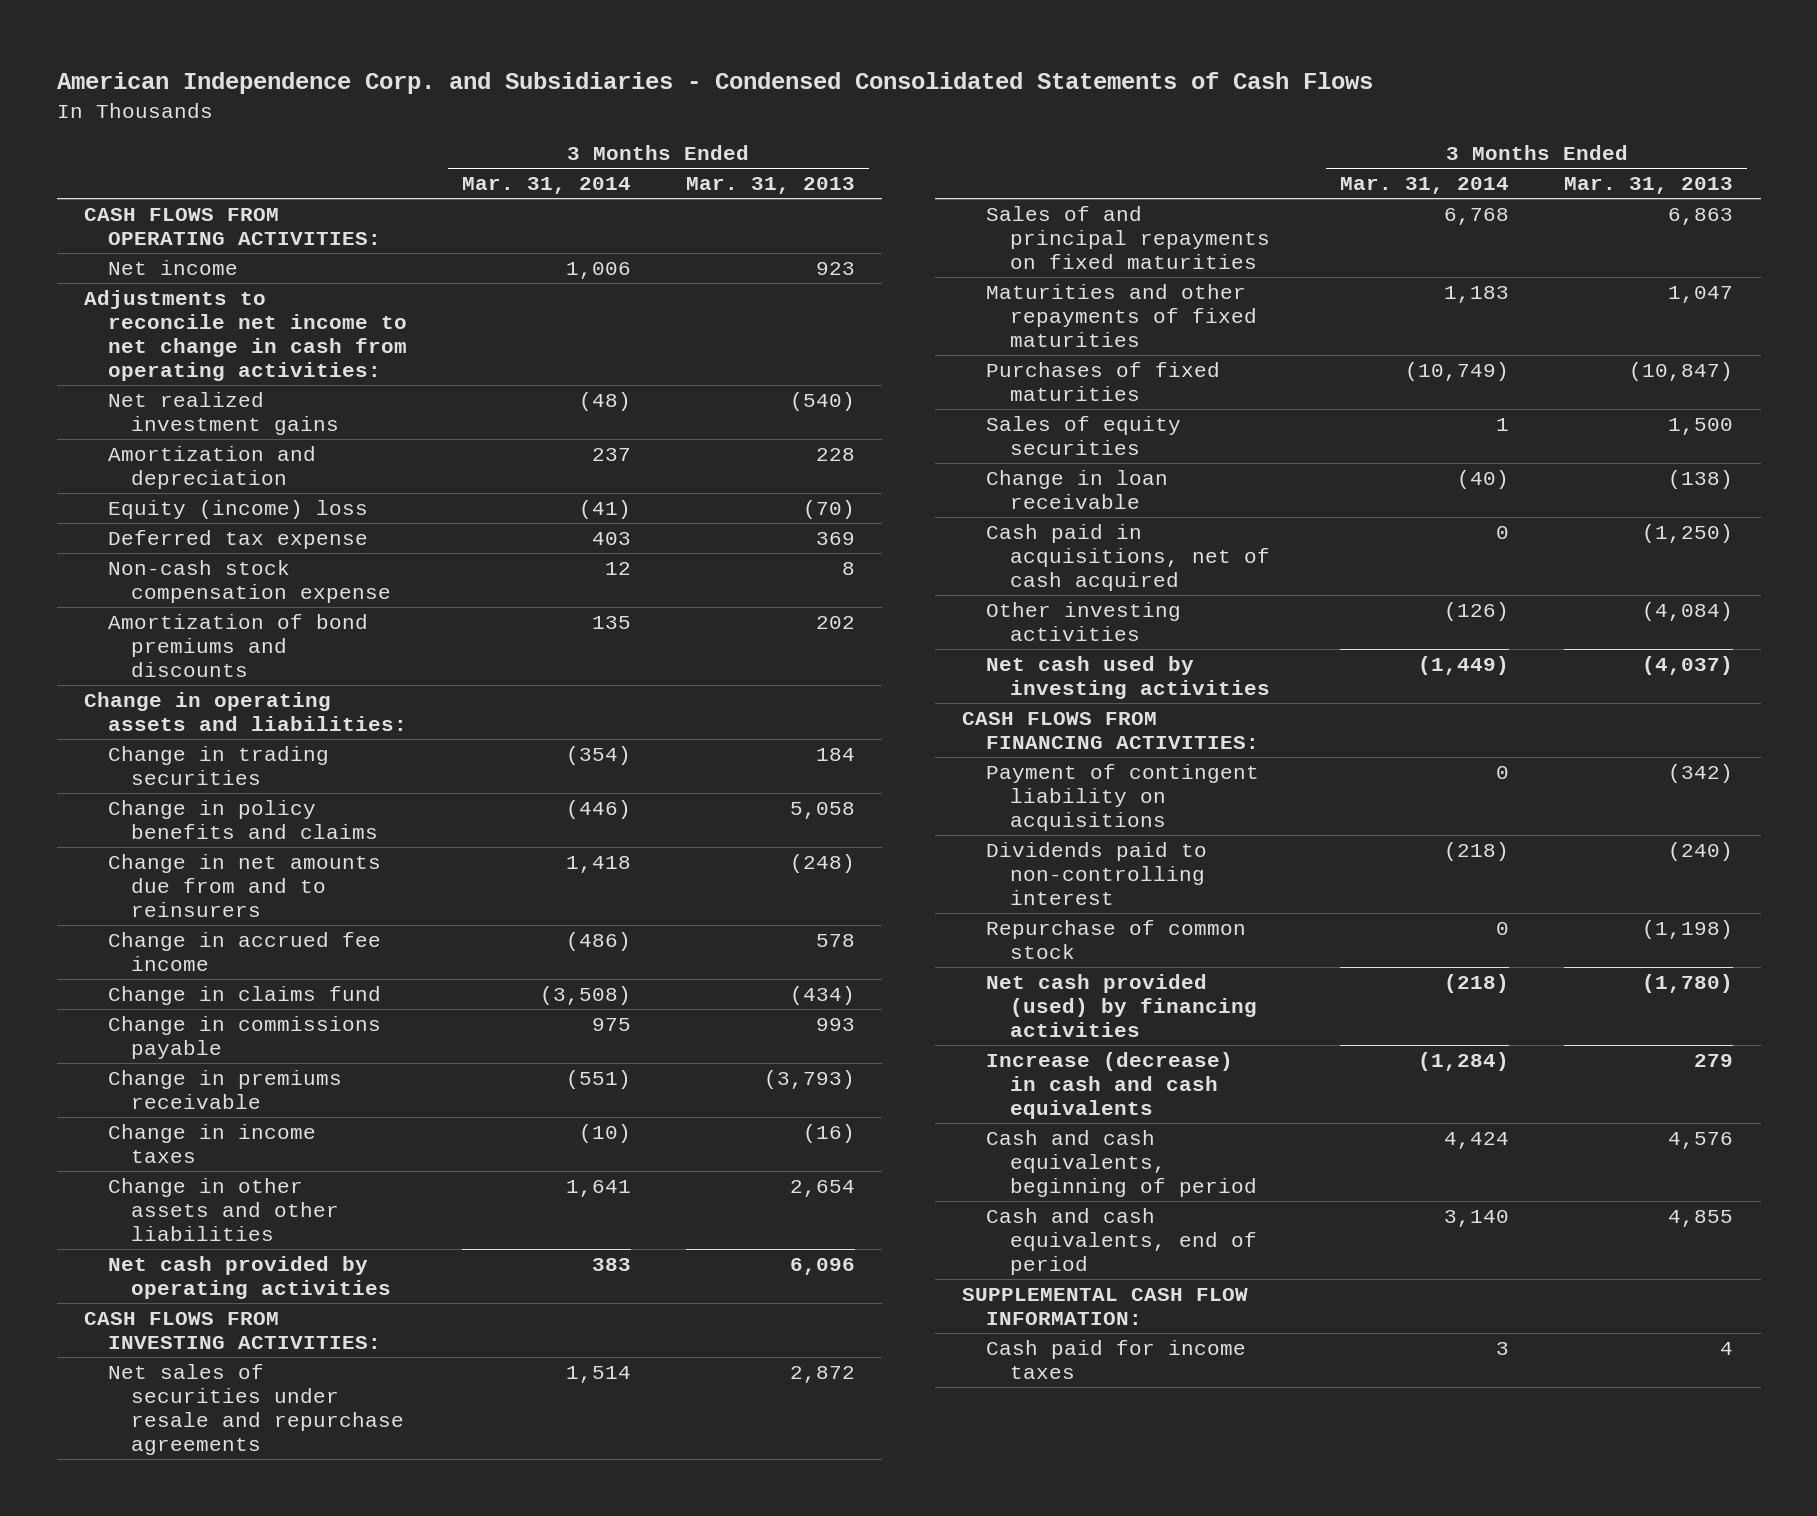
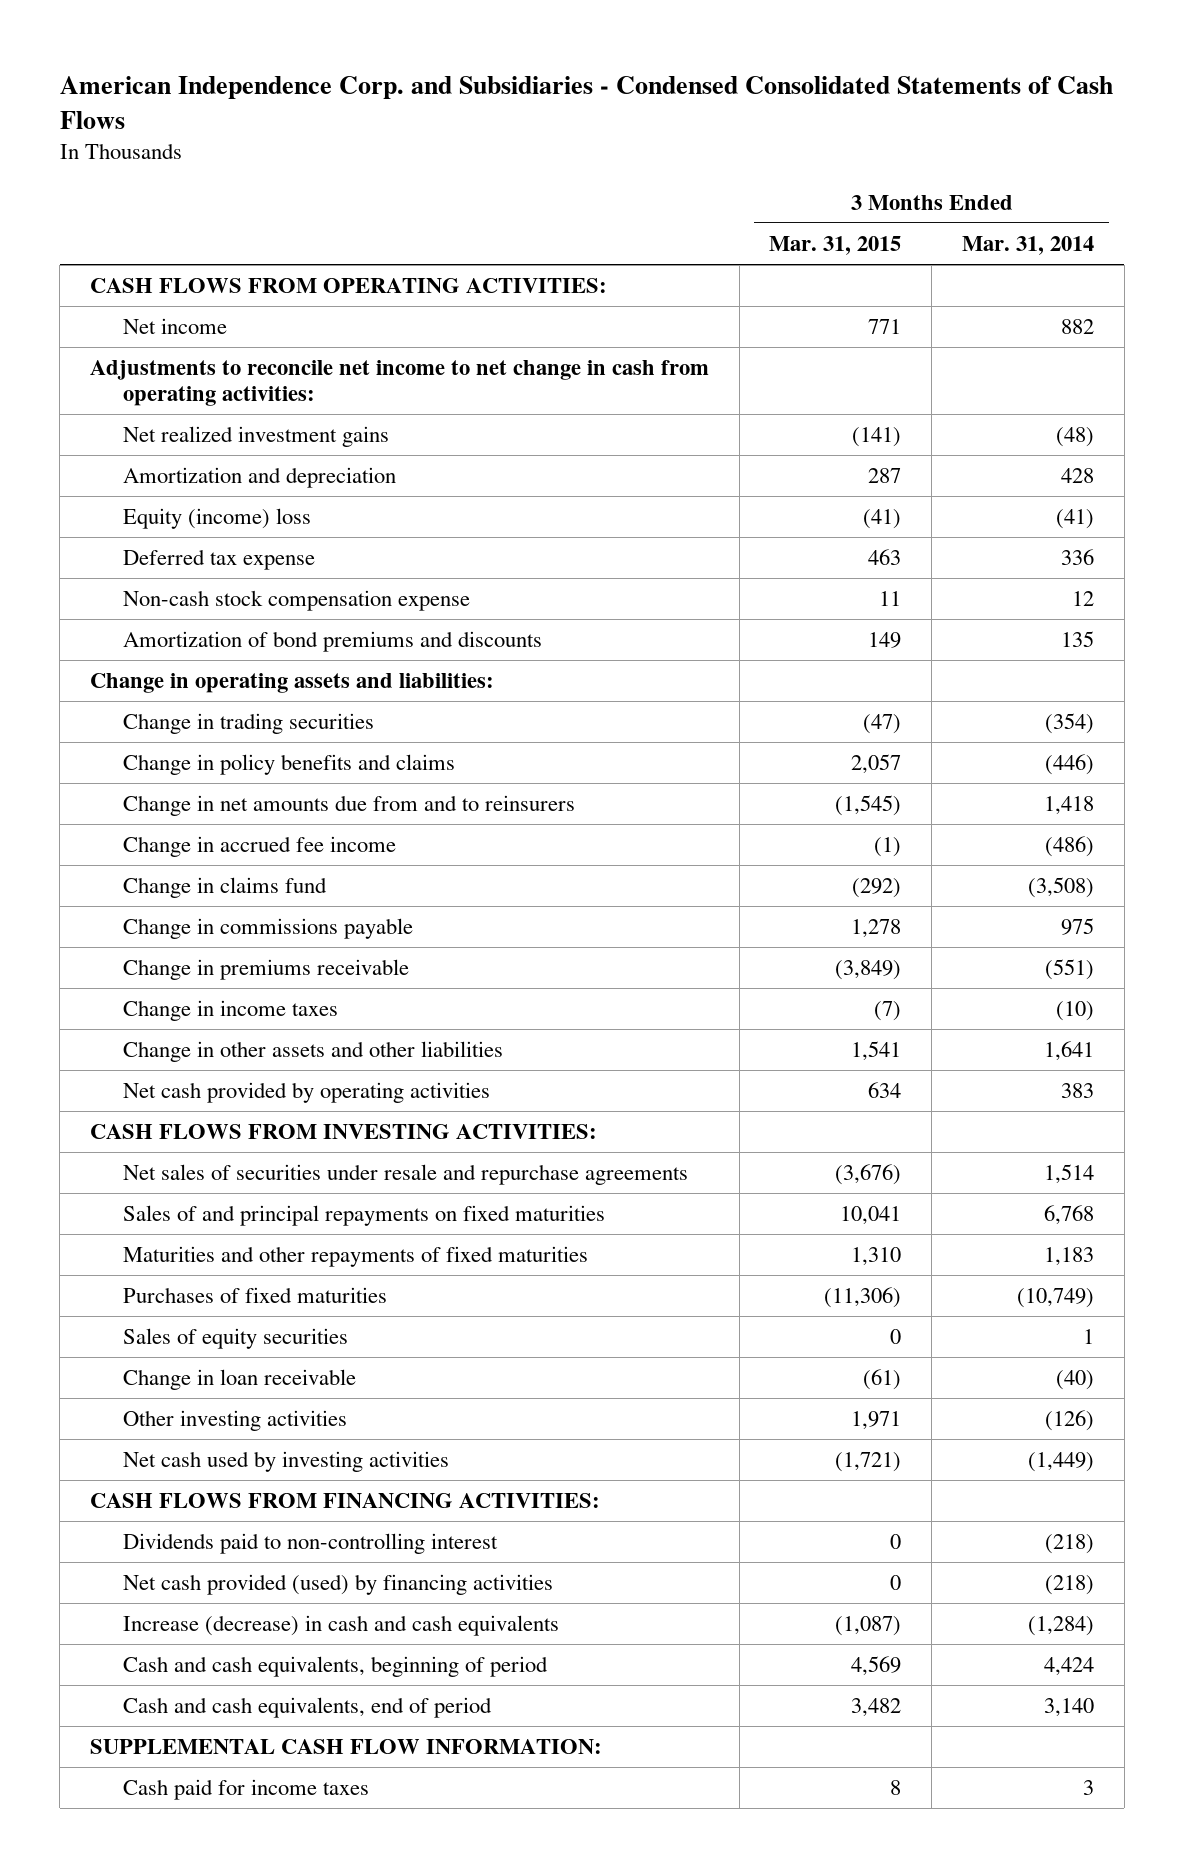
[685,177,855,195] Mar. 31, 2013 -> none
none -> [769,235,902,255] Mar. 31, 2015
[565,261,631,279] 1,006 -> [1060,318,1094,334] 882
[591,447,631,461] 237 -> [1060,467,1094,483] 428
[591,531,631,545] 403 -> [1060,548,1094,565] 336
[986,523,1270,592] Cash paid in acquisitions, net of cash acquired -> none
[986,763,1260,832] Payment of contingent liability on acquisitions -> none
[986,919,1247,959] Repurchase of common stock -> none

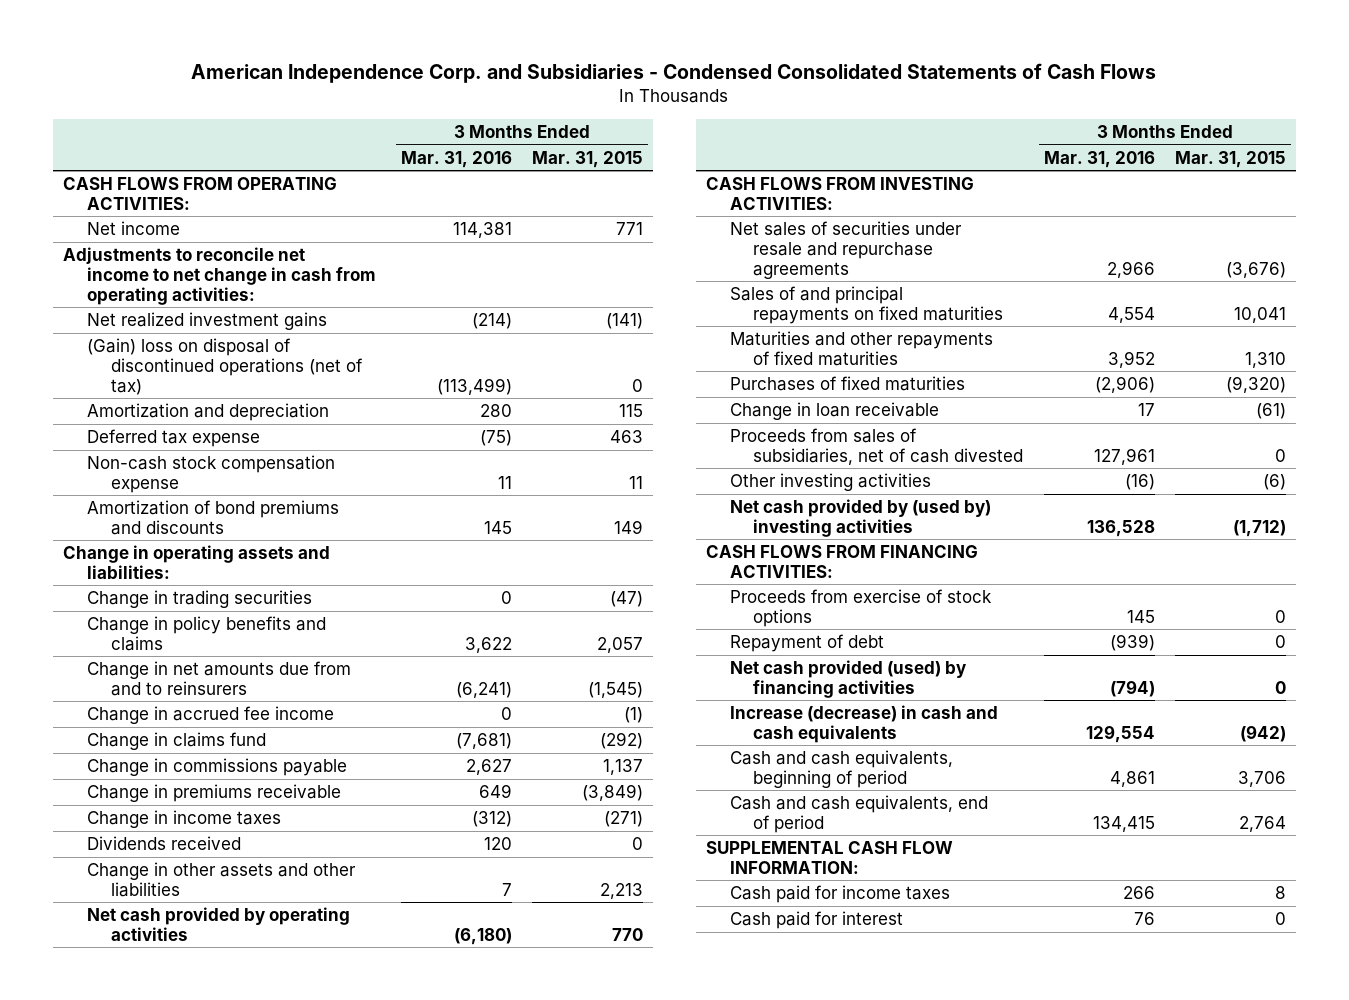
[961,235,1094,255] Mar. 31, 2014 -> none
none -> [400,150,512,168] Mar. 31, 2016
[123,507,312,529] Equity (income) loss -> none
none -> [86,337,363,395] (Gain) loss on disposal of discontinued operations (net of tax)
[868,467,902,483] 287 -> [619,403,644,417] 115
[851,918,902,938] 1,278 -> [603,758,644,775] 1,137
[874,1000,902,1021] (7) -> [604,810,644,827] (271)
none -> [86,835,241,850] Dividends received
[851,1040,902,1061] 1,541 -> [600,882,644,899] 2,213
[868,1081,902,1098] 634 -> [612,927,644,941] 770
[123,1327,349,1349] Sales of equity securities -> none
[824,1286,902,1308] (11,306) -> [1225,375,1286,393] (9,320)
none -> [729,427,1024,465] Proceeds from sales of subsidiaries, net of cash divested
[851,1410,902,1430] 1,971 -> [1262,473,1286,490] (6)
[123,1450,450,1472] Net cash used by investing activities -> [729,498,991,537] Net cash provided by (used by) investing activities
[835,1451,902,1472] (1,721) -> [1232,519,1286,537] (1,712)
[123,1532,499,1554] Dividends paid to non-controlling interest -> none
none -> [729,588,992,627] Proceeds from exercise of stock options
none -> [729,633,884,652] Repayment of debt
[835,1615,902,1636] (1,087) -> [1239,724,1286,742] (942)
[851,1655,902,1676] 4,569 -> [1237,770,1286,787] 3,706
[851,1697,902,1717] 3,482 -> [1238,815,1286,832] 2,764
none -> [729,910,903,929] Cash paid for interest

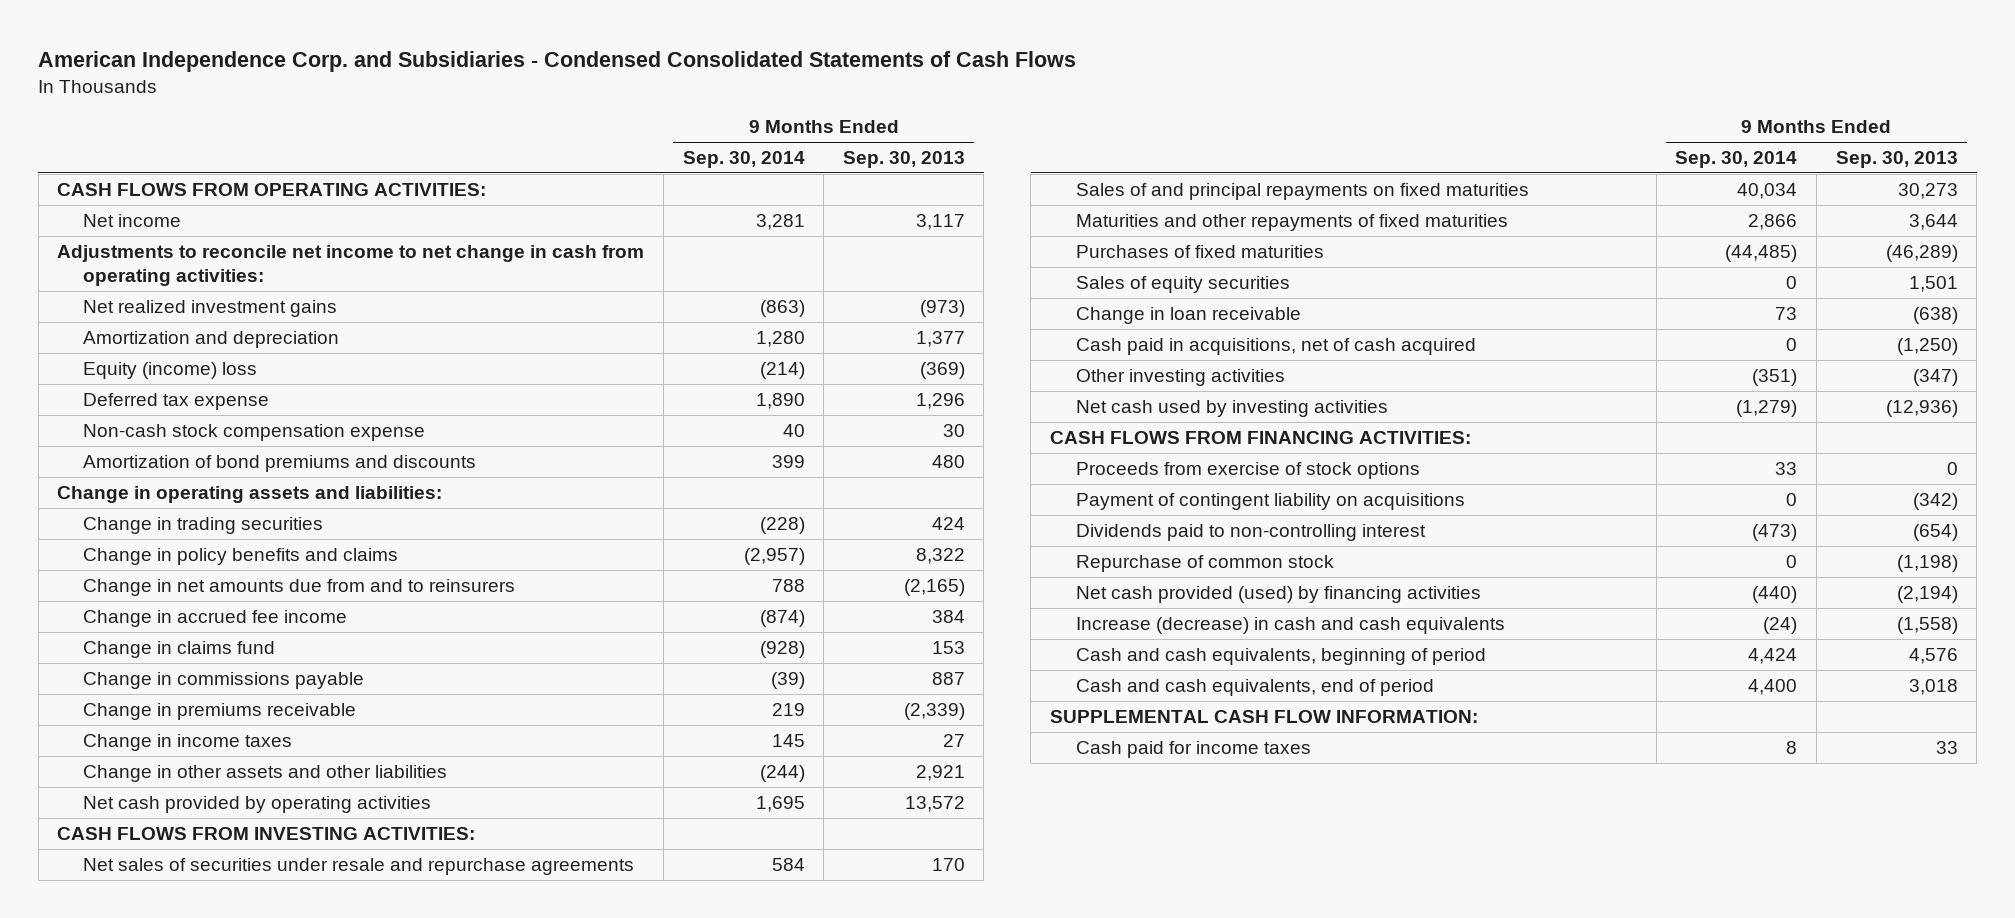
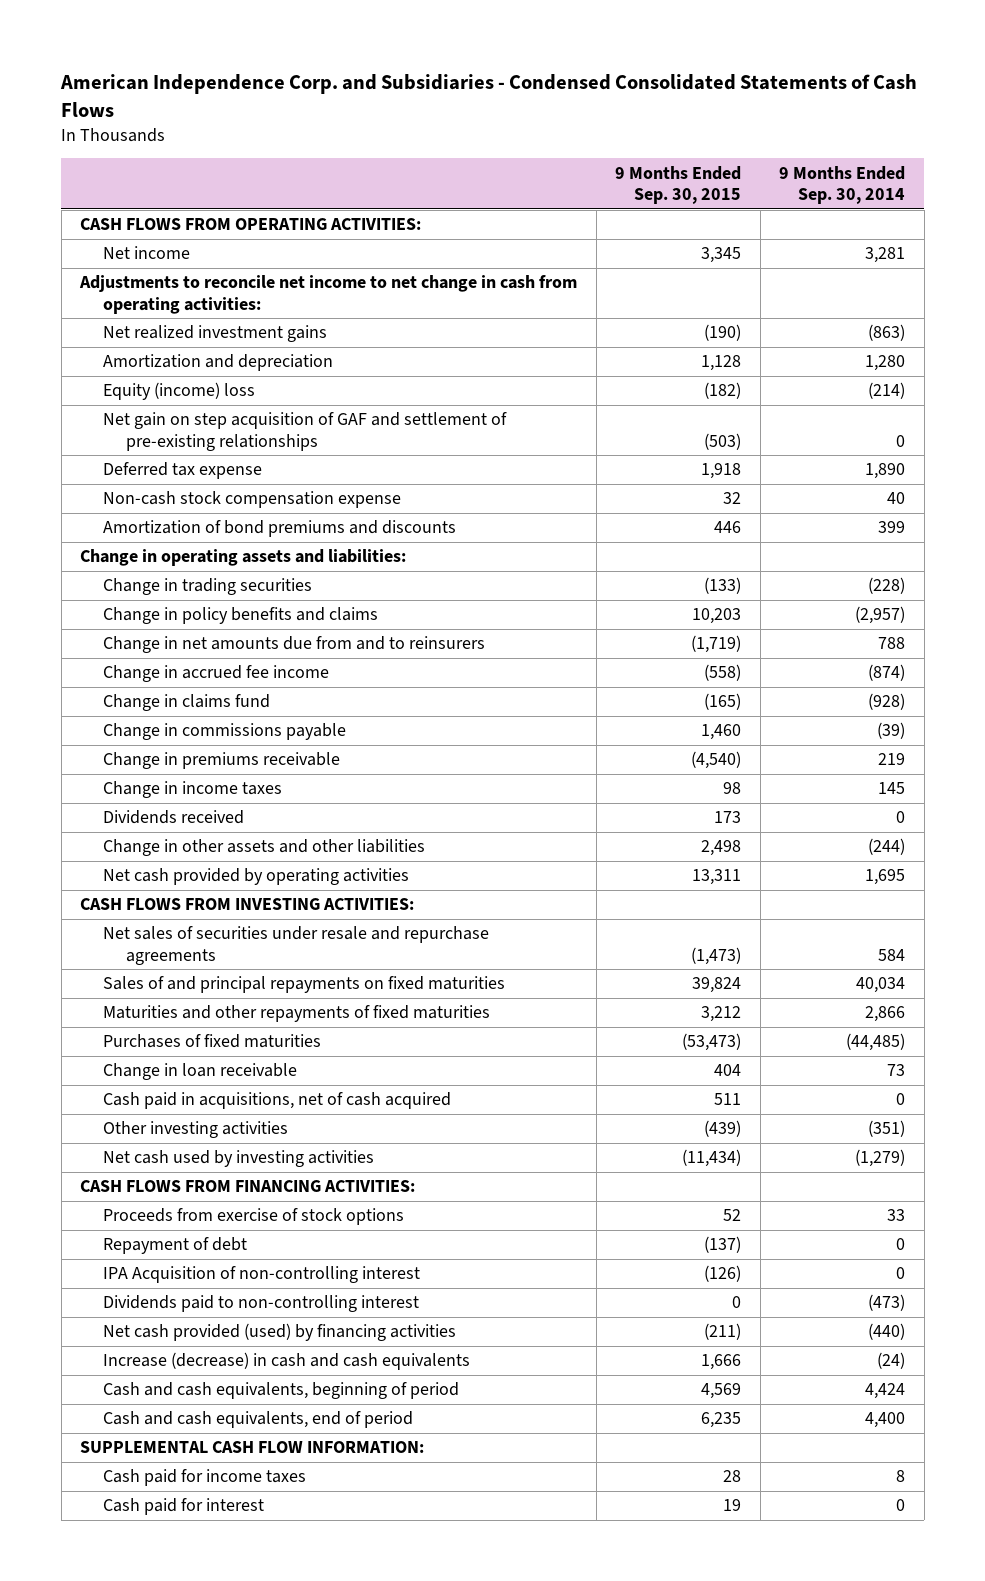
[842,150,965,168] Sep. 30, 2013 -> none
none -> [615,165,742,205] 9 Months Ended Sep. 30, 2015
none -> [102,412,507,451] Net gain on step acquisition of GAF and settlement of pre-existing relationships
none -> [102,810,244,825] Dividends received
[1075,275,1290,293] Sales of equity securities -> none
[1075,492,1465,510] Payment of contingent liability on acquisitions -> none
none -> [102,1237,247,1255] Repayment of debt
none -> [102,1266,420,1284] IPA Acquisition of non-controlling interest
[1075,554,1334,572] Repurchase of common stock -> none
none -> [102,1498,264,1516] Cash paid for interest

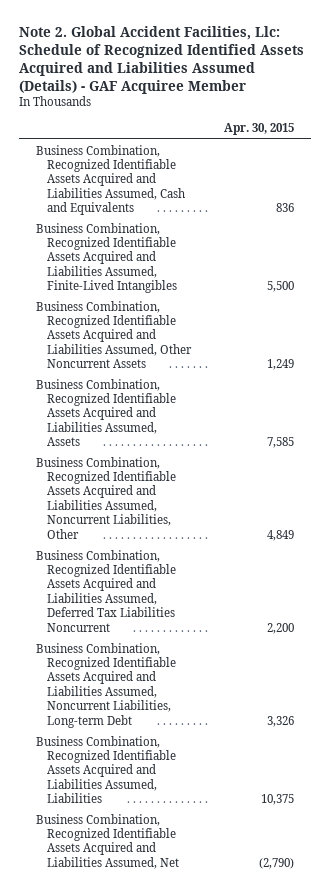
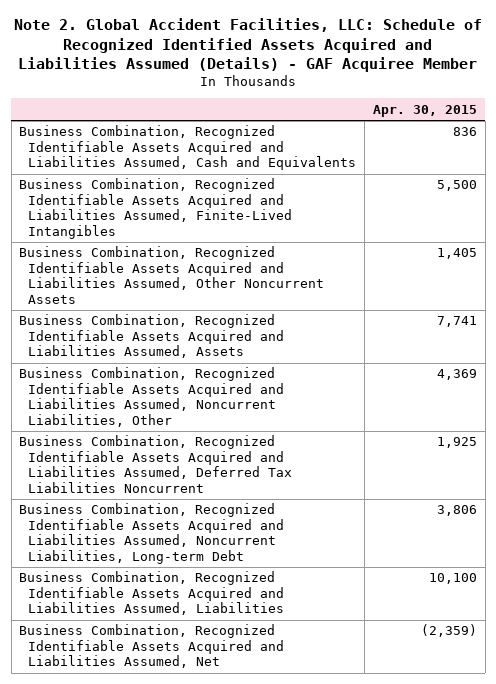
[19,25,305,94] Note 2. Global Accident Facilities, Llc: Schedule of Recognized Identified Assets Acquired and Liabilities Assumed (Details) - GAF Acquiree Member -> [14,18,483,73] Note 2. Global Accident Facilities, LLC: Schedule of Recognized Identified Assets Acquired and Liabilities Assumed (Details) - GAF Acquiree Member
[267,359,295,371] 1,249 -> [437,248,478,260] 1,405
[267,437,295,449] 7,585 -> [437,316,478,328] 7,741
[267,529,295,541] 4,849 -> [437,369,478,381] 4,369
[267,622,295,634] 2,200 -> [437,437,478,449] 1,925
[267,715,295,727] 3,326 -> [437,505,478,517] 3,806
[261,794,295,806] 10,375 -> [429,573,478,585] 10,100
[259,857,295,869] (2,790) -> [421,624,478,638] (2,359)

